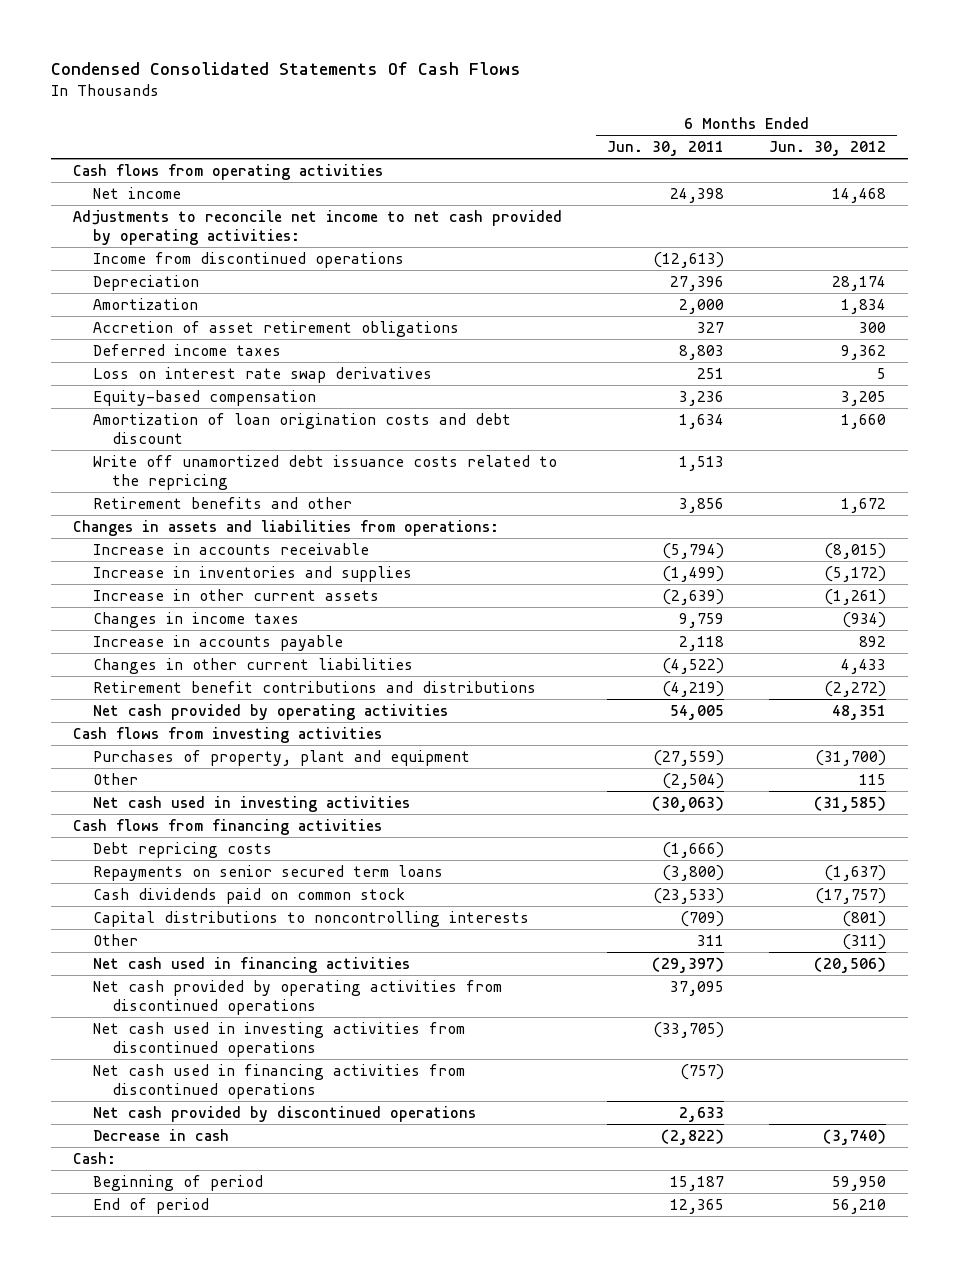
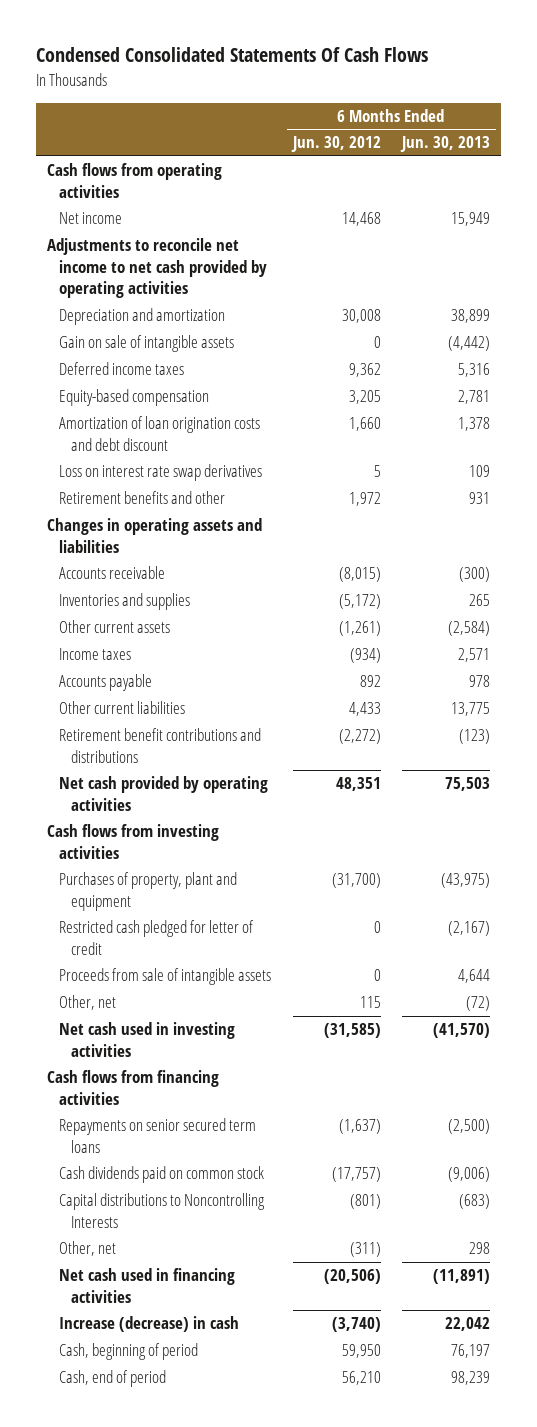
[607,140,725,156] Jun. 30, 2011 -> none
none -> [400,136,491,153] Jun. 30, 2013
[92,251,404,268] Income from discontinued operations -> none
[92,274,199,291] Depreciation -> none
[92,297,198,310] Amortization -> none
[92,320,459,337] Accretion of asset retirement obligations -> none
[73,209,563,245] Adjustments to reconcile net income to net cash provided by operating activities: -> [46,238,267,299] Adjustments to reconcile net income to net cash provided by operating activities
none -> [58,308,225,326] Depreciation and amortization
none -> [58,335,234,353] Gain on sale of intangible assets
[92,454,557,490] Write off unamortized debt issuance costs related to the repricing -> none
[92,366,432,383] Loss on interest rate swap derivatives -> [58,464,262,482] Loss on interest rate swap derivatives
[840,497,886,513] 1,672 -> [348,492,381,507] 1,972
[73,519,500,536] Changes in assets and liabilities from operations: -> [46,518,262,553] Changes in operating assets and liabilities
[92,542,369,555] Increase in accounts receivable -> [58,566,165,580] Accounts receivable
[92,565,412,582] Increase in inventories and supplies -> [58,593,190,611] Inventories and supplies
[92,588,379,601] Increase in other current assets -> [58,620,170,634] Other current assets
[92,611,299,628] Changes in income taxes -> [58,648,131,661] Income taxes
[92,634,343,651] Increase in accounts payable -> [58,674,152,692] Accounts payable
[92,657,413,674] Changes in other current liabilities -> [58,701,185,715] Other current liabilities
none -> [58,920,254,955] Restricted cash pledged for letter of credit
none -> [58,968,271,986] Proceeds from sale of intangible assets
[92,772,138,785] Other -> [58,995,116,1011] Other, net
[92,841,272,858] Debt repricing costs -> none
[92,910,529,927] Capital distributions to noncontrolling interests -> [58,1193,265,1228] Capital distributions to Noncontrolling Interests
[92,933,138,946] Other -> [58,1241,116,1257] Other, net
[92,979,502,1015] Net cash provided by operating activities from discontinued operations -> none
[92,1021,465,1057] Net cash used in investing activities from discontinued operations -> none
[92,1063,465,1099] Net cash used in financing activities from discontinued operations -> none
[92,1105,476,1122] Net cash provided by discontinued operations -> none
[73,1151,117,1164] Cash: -> none
[92,1128,229,1141] Decrease in cash -> [58,1316,239,1333] Increase (decrease) in cash
[92,1174,263,1191] Beginning of period -> [58,1343,198,1361] Cash, beginning of period
[92,1197,209,1214] End of period -> [58,1370,166,1388] Cash, end of period

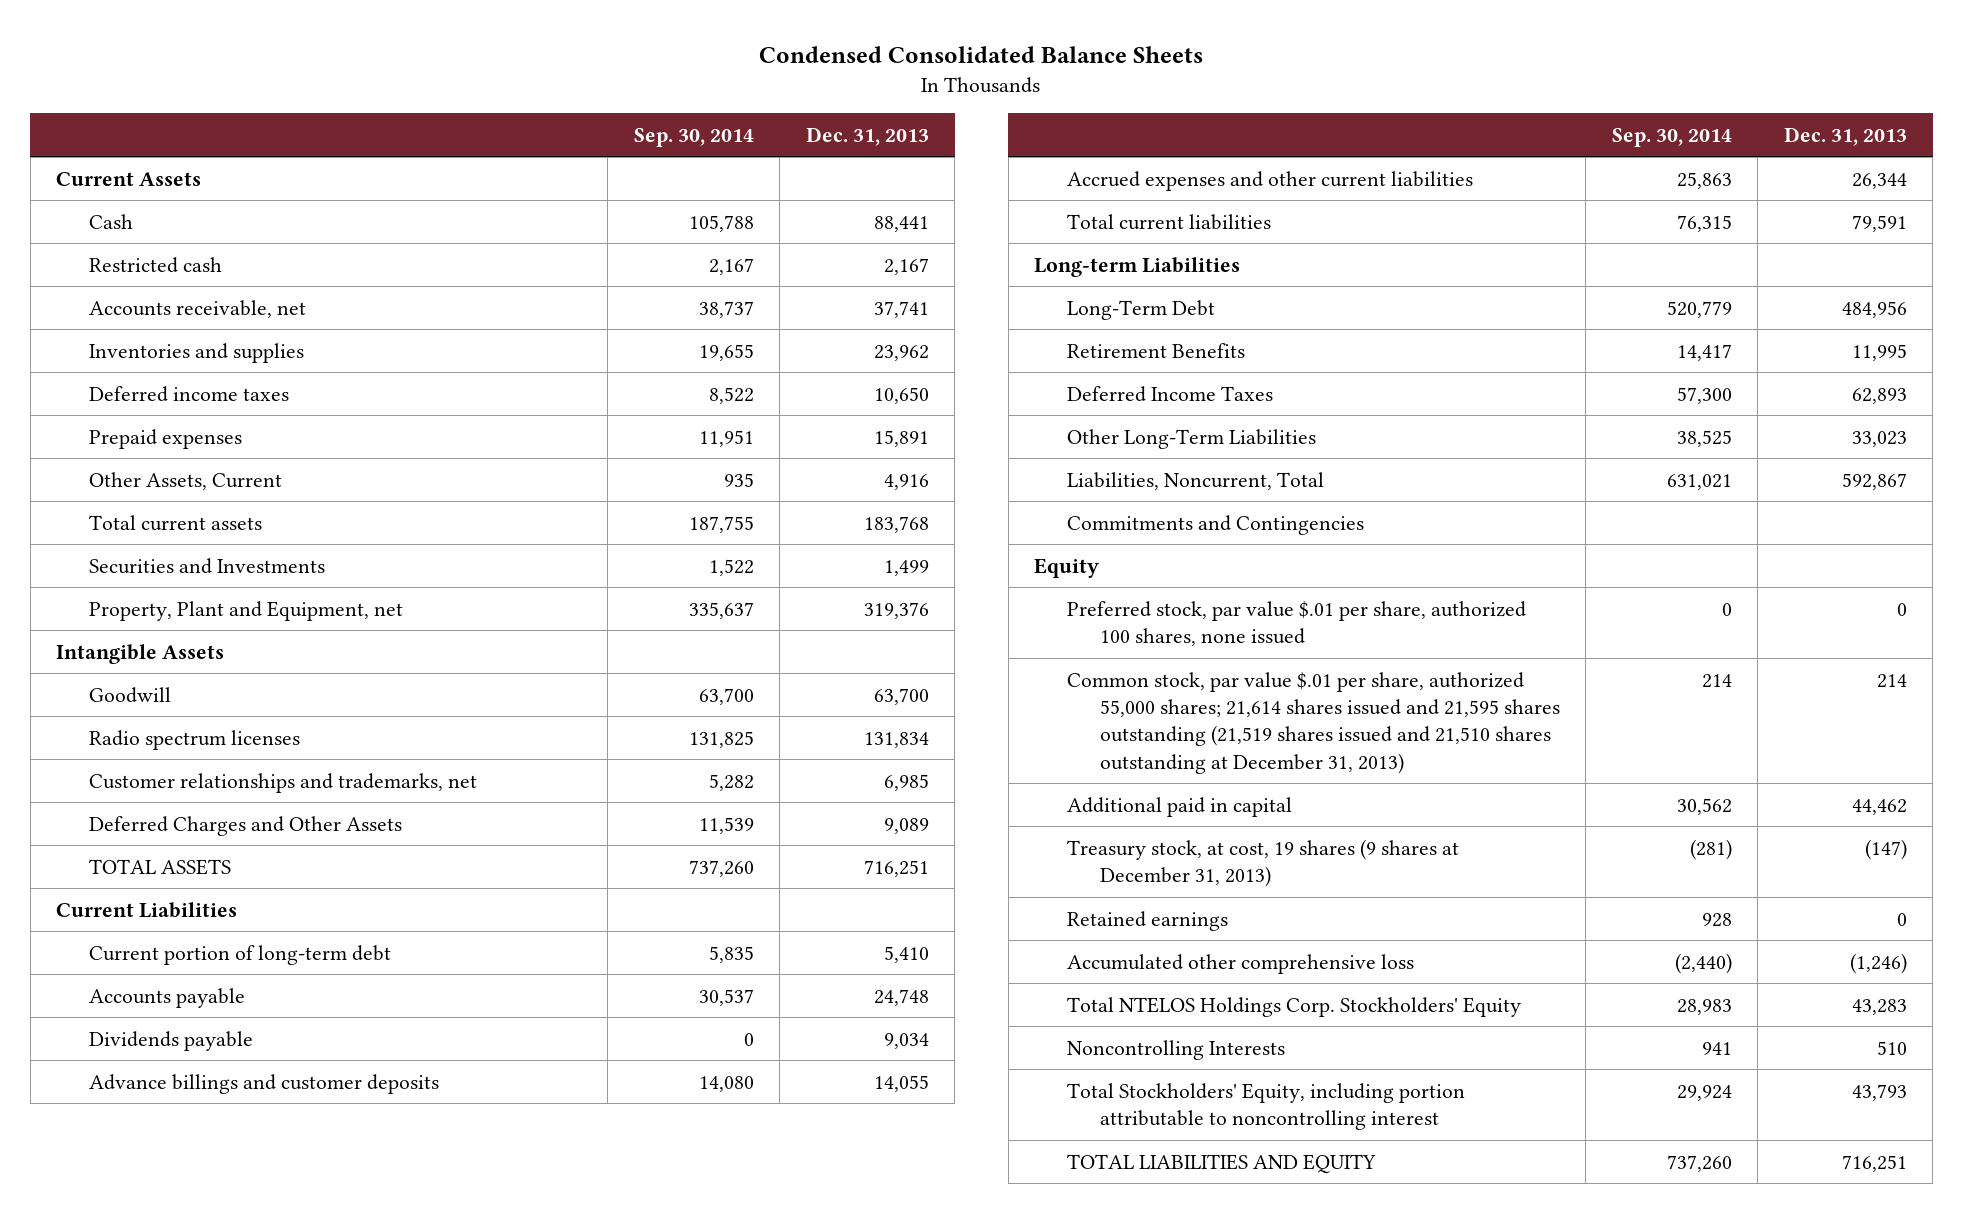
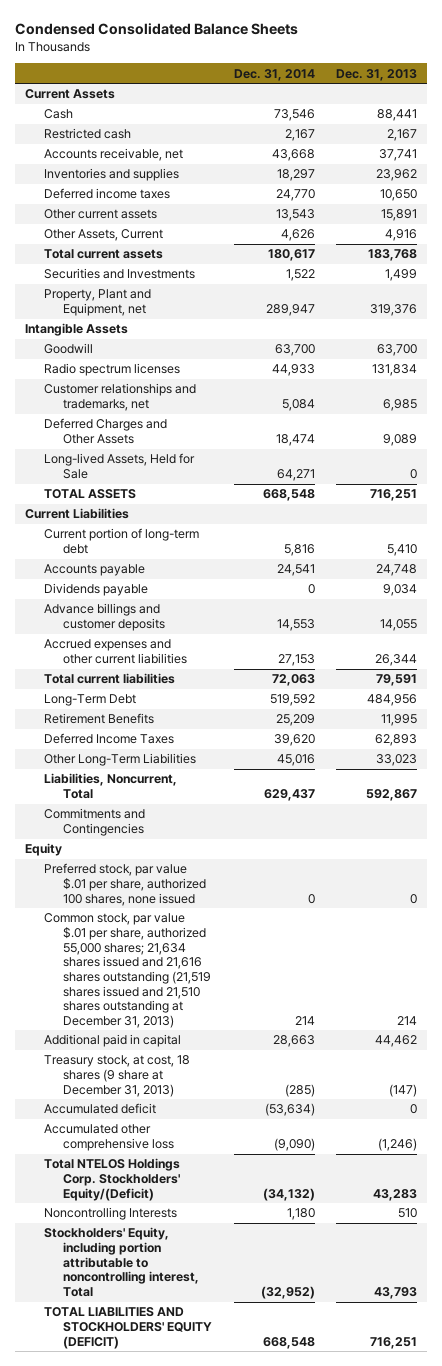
[633,127,754,147] Sep. 30, 2014 -> none
none -> [233,68,315,81] Dec. 31, 2014
[88,428,242,449] Prepaid expenses -> [44,209,158,220] Other current assets
none -> [44,453,196,480] Long-lived Assets, Held for Sale
[1034,256,1241,277] Long-term Liabilities -> none
[1067,671,1561,774] Common stock, par value $.01 per share, authorized 55,000 shares; 21,614 shares issued and 21,595 shares outstanding (21,519 shares issued and 21,510 shares outstanding at December 31, 2013) -> [44,913,212,1028] Common stock, par value $.01 per share, authorized 55,000 shares; 21,634 shares issued and 21,616 shares outstanding (21,519 shares issued and 21,510 shares outstanding at December 31, 2013)
[1067,838,1460,887] Treasury stock, at cost, 19 shares (9 shares at December 31, 2013) -> [44,1055,191,1097] Treasury stock, at cost, 18 shares (9 share at December 31, 2013)
[1067,910,1229,931] Retained earnings -> [44,1103,157,1115] Accumulated deficit
[1067,996,1522,1017] Total NTELOS Holdings Corp. Stockholders' Equity -> [44,1158,181,1201] Total NTELOS Holdings Corp. Stockholders' Equity/(Deficit)
[1067,1082,1466,1130] Total Stockholders' Equity, including portion attributable to noncontrolling interest -> [44,1227,200,1297] Stockholders' Equity, including portion attributable to noncontrolling interest, Total
[1067,1153,1377,1174] TOTAL LIABILITIES AND EQUITY -> [44,1307,213,1349] TOTAL LIABILITIES AND STOCKHOLDERS' EQUITY (DEFICIT)

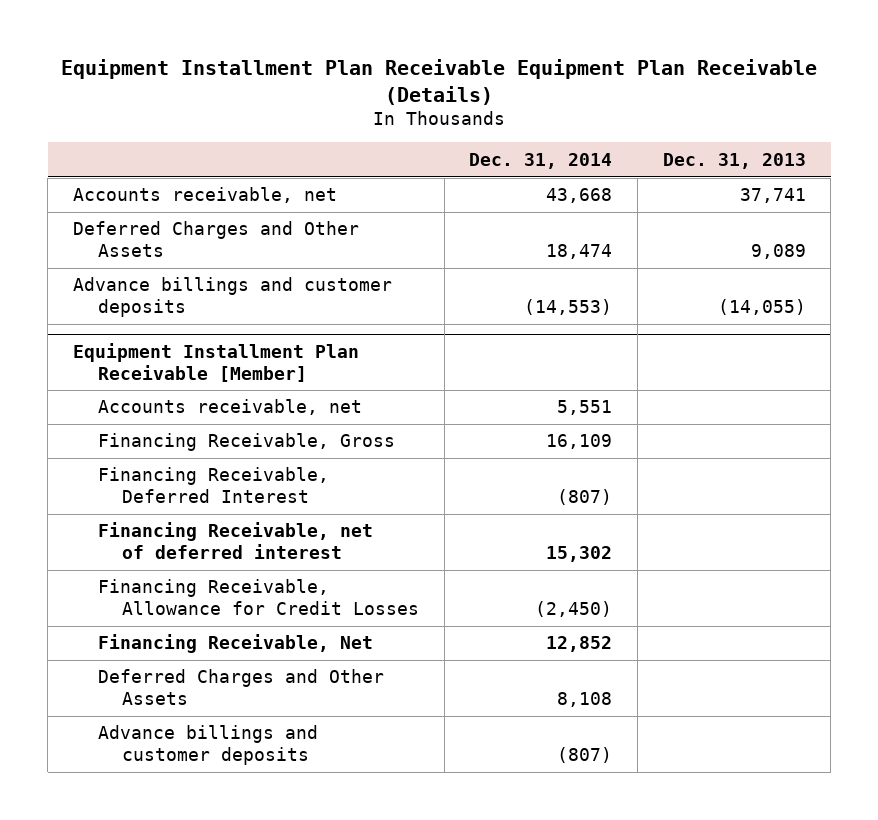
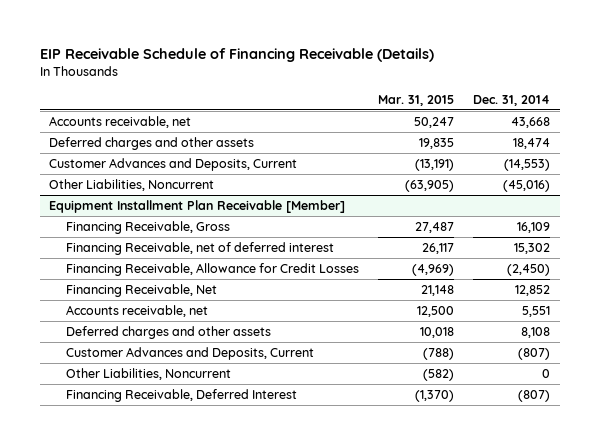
[61,58,818,105] Equipment Installment Plan Receivable Equipment Plan Receivable (Details) -> [39,48,434,63] EIP Receivable Schedule of Financing Receivable (Details)
[662,152,806,169] Dec. 31, 2013 -> none
none -> [378,94,455,106] Mar. 31, 2015
[72,221,359,257] Deferred Charges and Other Assets -> [49,136,255,150] Deferred charges and other assets
[72,277,392,317] Advance billings and customer deposits -> [49,157,298,171] Customer Advances and Deposits, Current
none -> [49,178,215,191] Other Liabilities, Noncurrent
[97,399,362,416] Accounts receivable, net -> [66,304,209,317] Accounts receivable, net
[97,669,384,705] Deferred Charges and Other Assets -> [66,325,272,339] Deferred charges and other assets
[97,725,318,765] Advance billings and customer deposits -> [66,346,315,360] Customer Advances and Deposits, Current
none -> [66,367,232,380] Other Liabilities, Noncurrent
[97,467,329,503] Financing Receivable, Deferred Interest -> [66,388,298,402] Financing Receivable, Deferred Interest

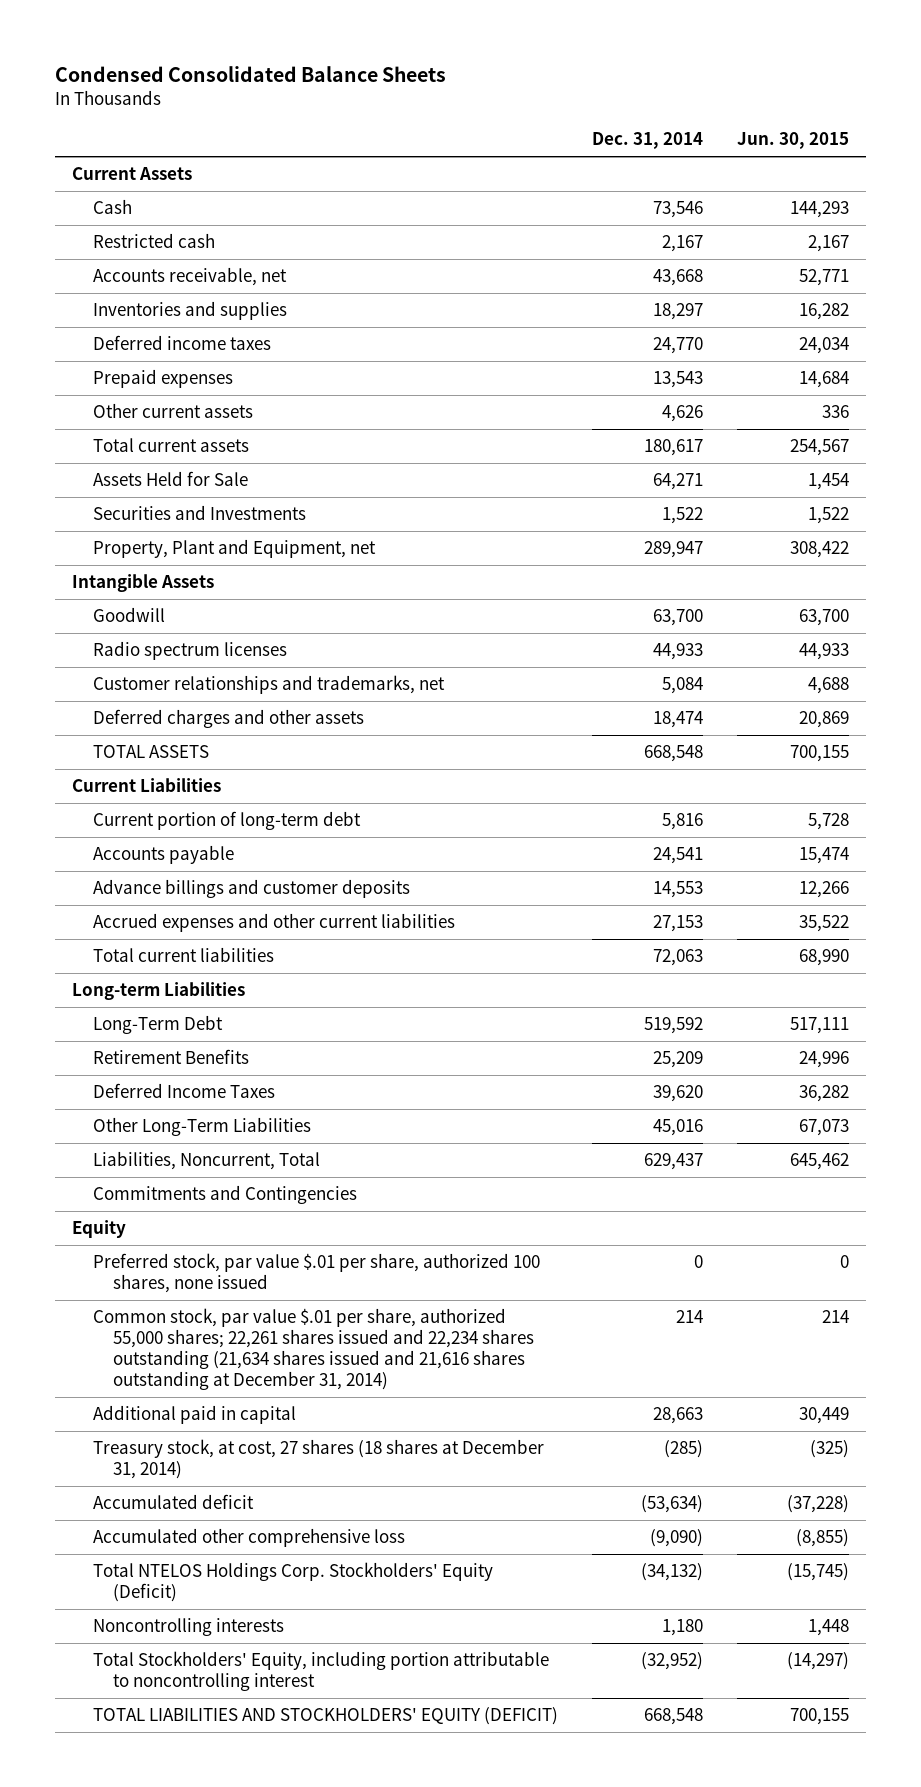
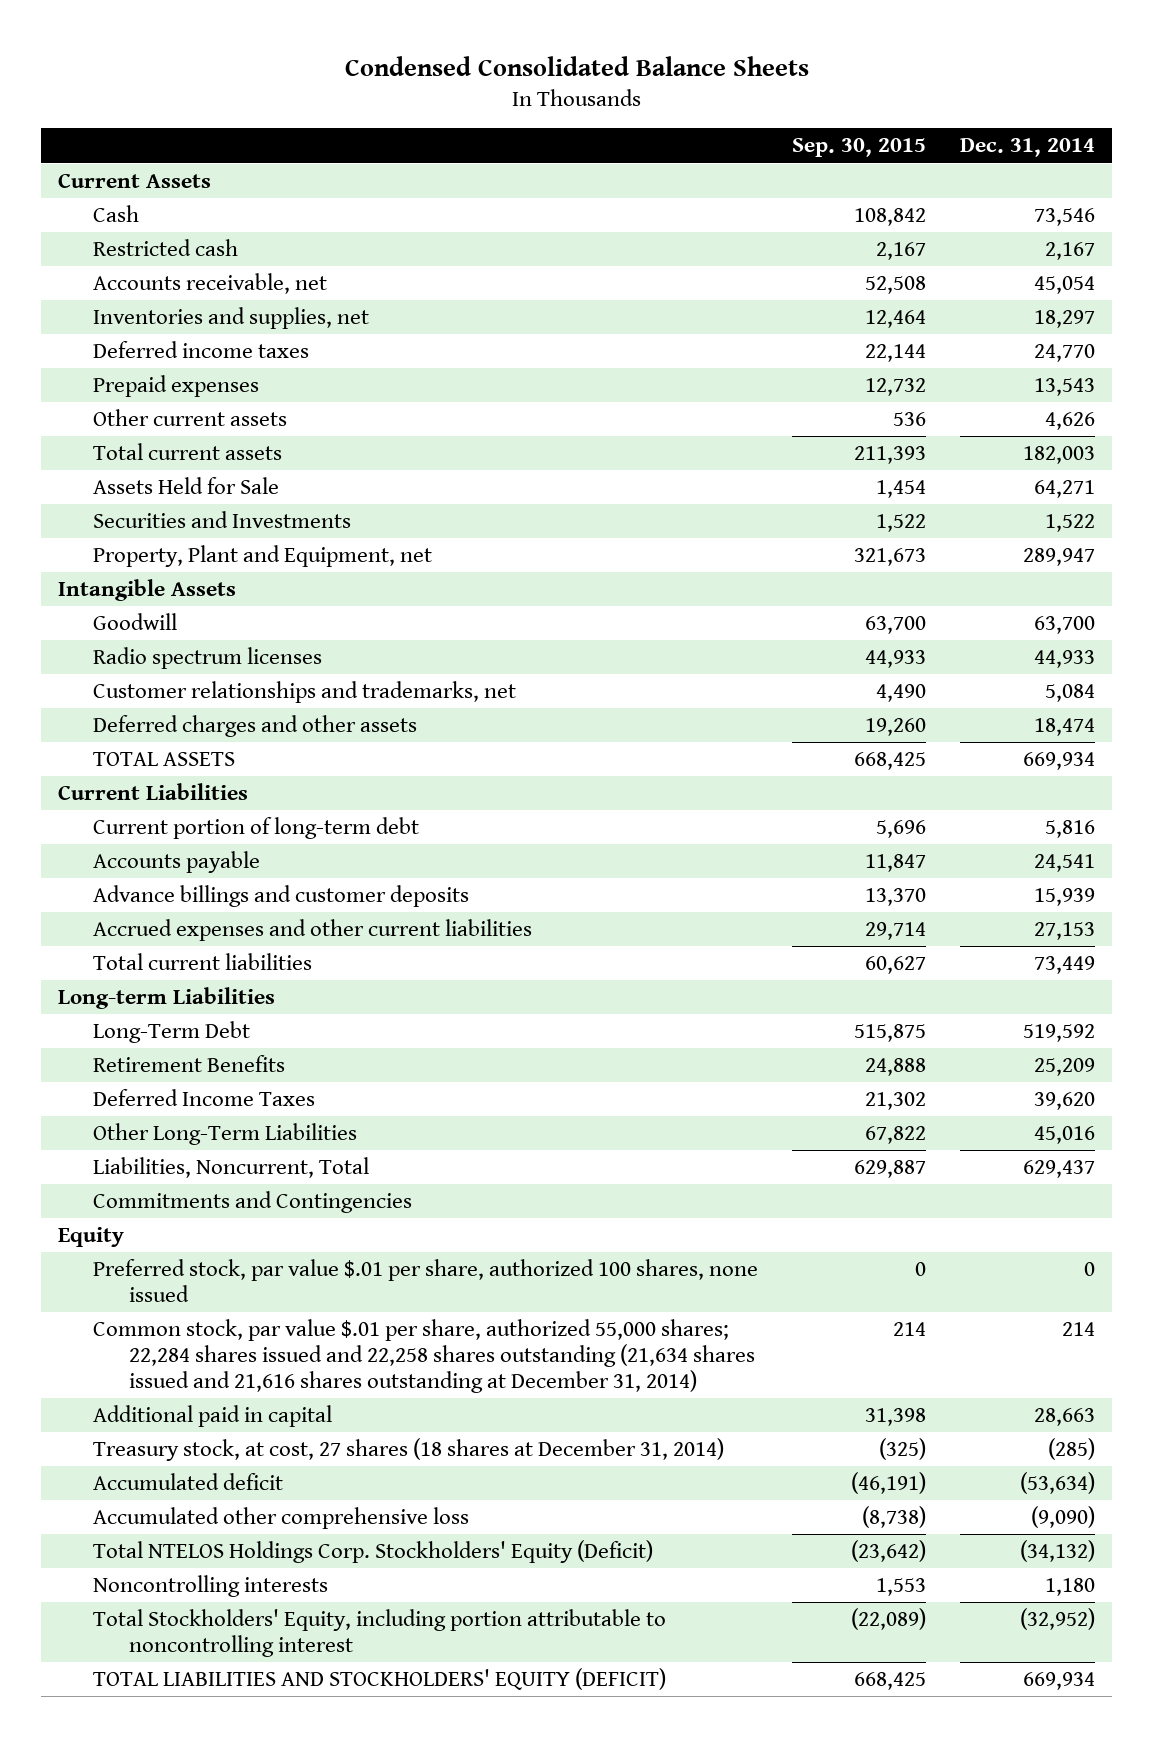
[736,132,849,150] Jun. 30, 2015 -> none
none -> [792,138,927,158] Sep. 30, 2015
[652,269,703,287] 43,668 -> [1034,276,1096,295] 45,054
[92,301,287,321] Inventories and supplies -> [93,307,370,330] Inventories and supplies, net
[643,439,703,457] 180,617 -> [1023,446,1096,465] 182,003
[643,745,703,763] 668,548 -> [1023,752,1096,771] 669,934
[652,881,703,899] 14,553 -> [1034,888,1096,907] 15,939
[652,949,703,967] 72,063 -> [1034,956,1096,975] 73,449
[92,1308,535,1390] Common stock, par value $.01 per share, authorized 55,000 shares; 22,261 shares issued and 22,234 shares outstanding (21,634 shares issued and 21,616 shares outstanding at December 31, 2014) -> [93,1319,756,1393] Common stock, par value $.01 per share, authorized 55,000 shares; 22,284 shares issued and 22,258 shares outstanding (21,634 shares issued and 21,616 shares outstanding at December 31, 2014)
[643,1708,703,1726] 668,548 -> [1023,1672,1096,1691] 669,934

